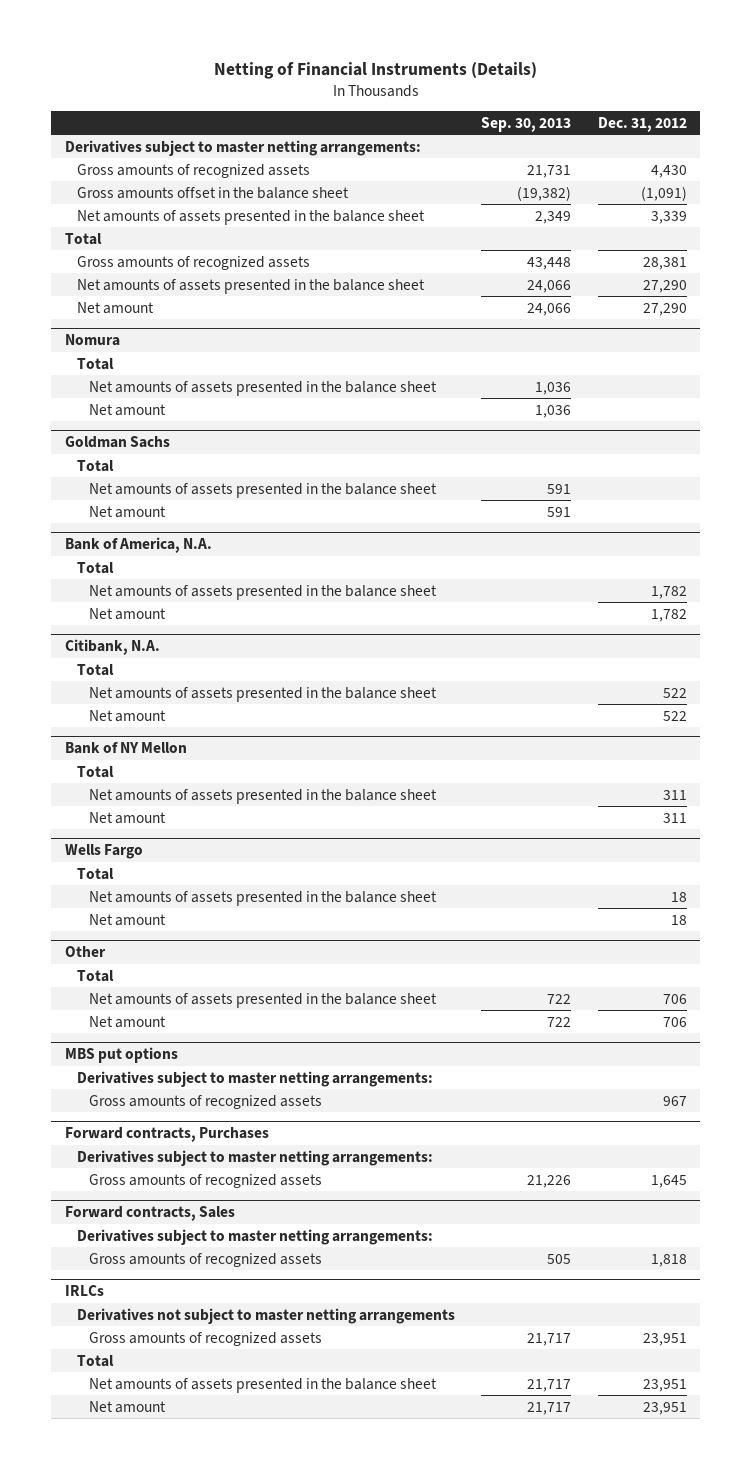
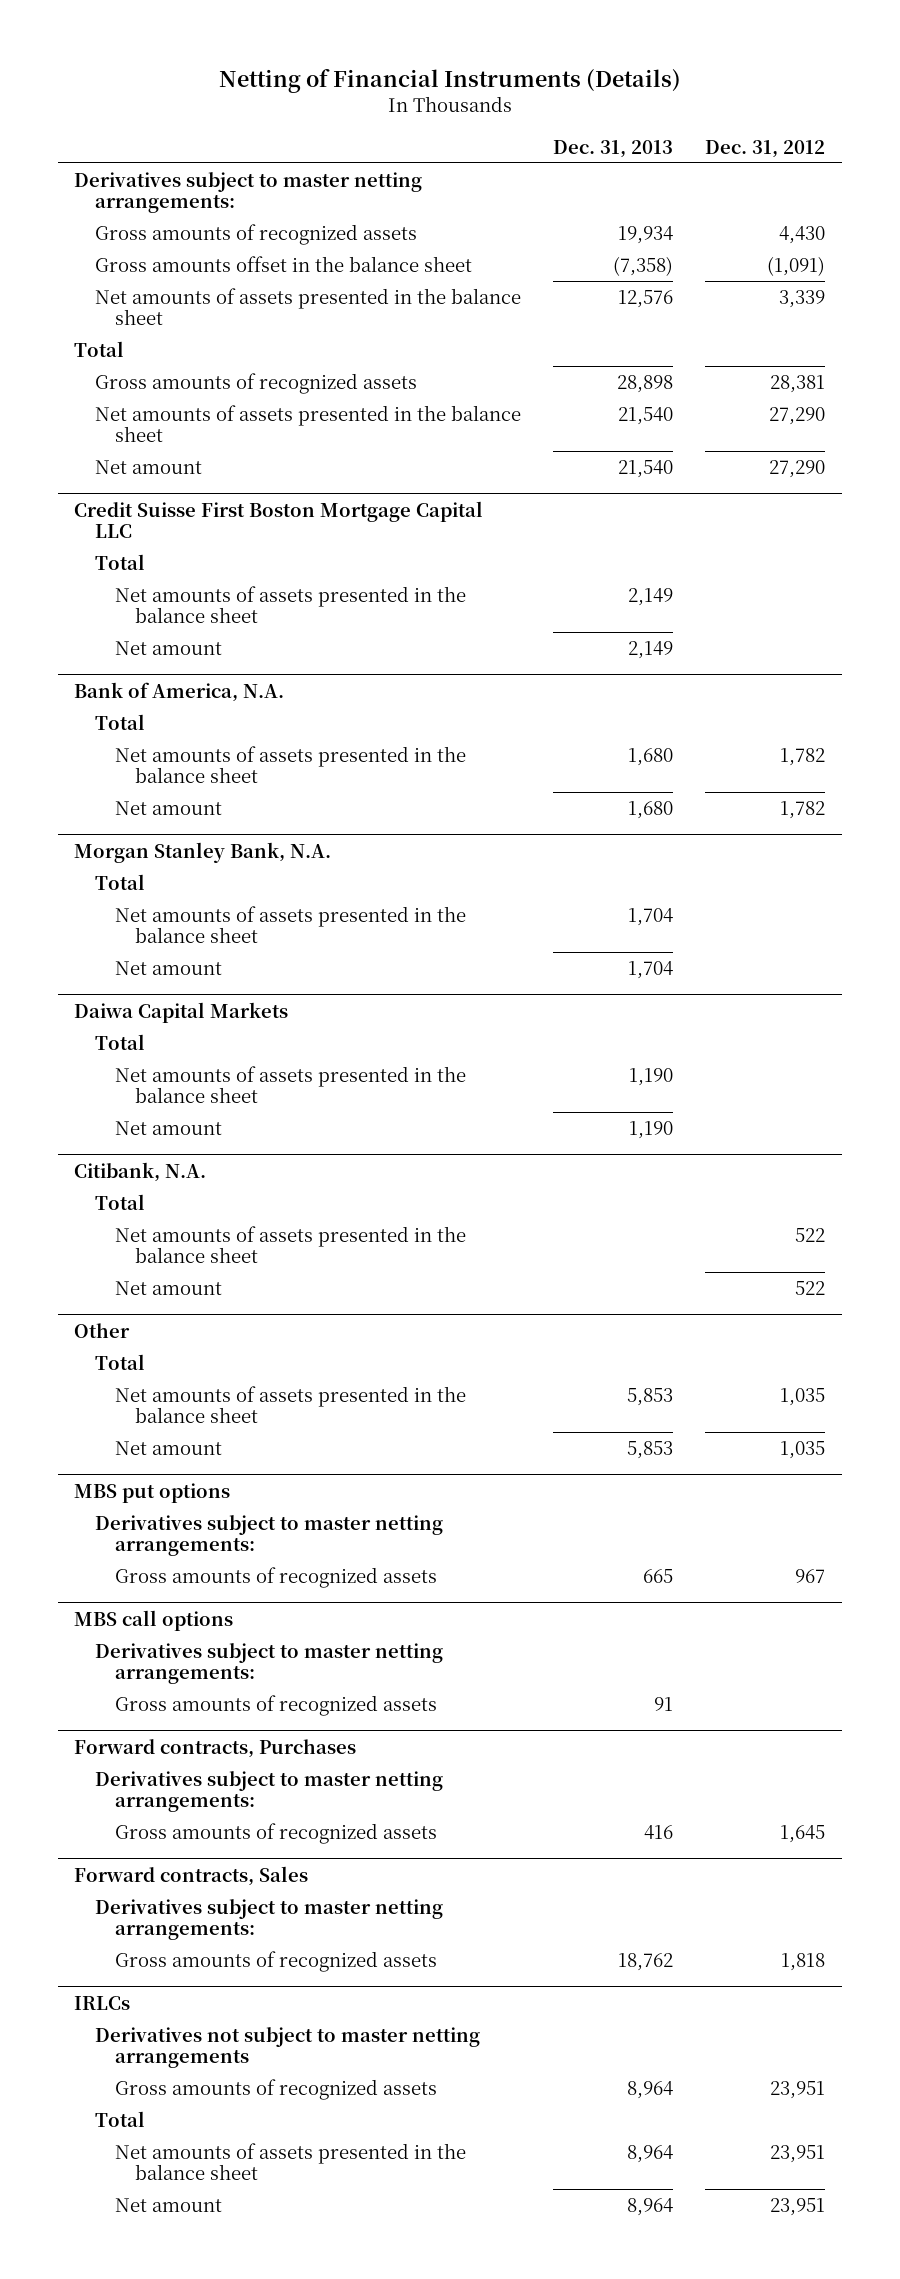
[481,116,572,132] Sep. 30, 2013 -> none
none -> [553,139,674,158] Dec. 31, 2013
[64,334,120,347] Nomura -> none
[76,357,114,370] Total -> none
[89,380,438,396] Net amounts of assets presented in the balance sheet -> none
[89,403,167,416] Net amount -> none
[64,436,170,449] Goldman Sachs -> none
none -> [74,500,484,539] Credit Suisse First Boston Mortgage Capital LLC
none -> [74,841,332,863] Morgan Stanley Bank, N.A.
none -> [94,873,145,890] Total
none -> [114,905,466,944] Net amounts of assets presented in the balance sheet
none -> [114,960,222,975] Net amount
none -> [74,1001,289,1023] Daiwa Capital Markets
none -> [94,1033,145,1050] Total
none -> [114,1065,466,1104] Net amounts of assets presented in the balance sheet
none -> [114,1120,222,1135] Net amount
[64,742,187,755] Bank of NY Mellon -> none
[76,765,114,778] Total -> none
[89,788,438,804] Net amounts of assets presented in the balance sheet -> none
[89,811,167,824] Net amount -> none
[64,844,143,860] Wells Fargo -> none
[76,867,114,880] Total -> none
[89,890,438,906] Net amounts of assets presented in the balance sheet -> none
[89,913,167,926] Net amount -> none
[662,993,687,1004] 706 -> [780,1387,826,1406] 1,035
[662,1016,687,1027] 706 -> [780,1440,826,1459] 1,035
none -> [74,1609,234,1631] MBS call options
none -> [94,1642,443,1685] Derivatives subject to master netting arrangements:
none -> [114,1694,437,1716] Gross amounts of recognized assets

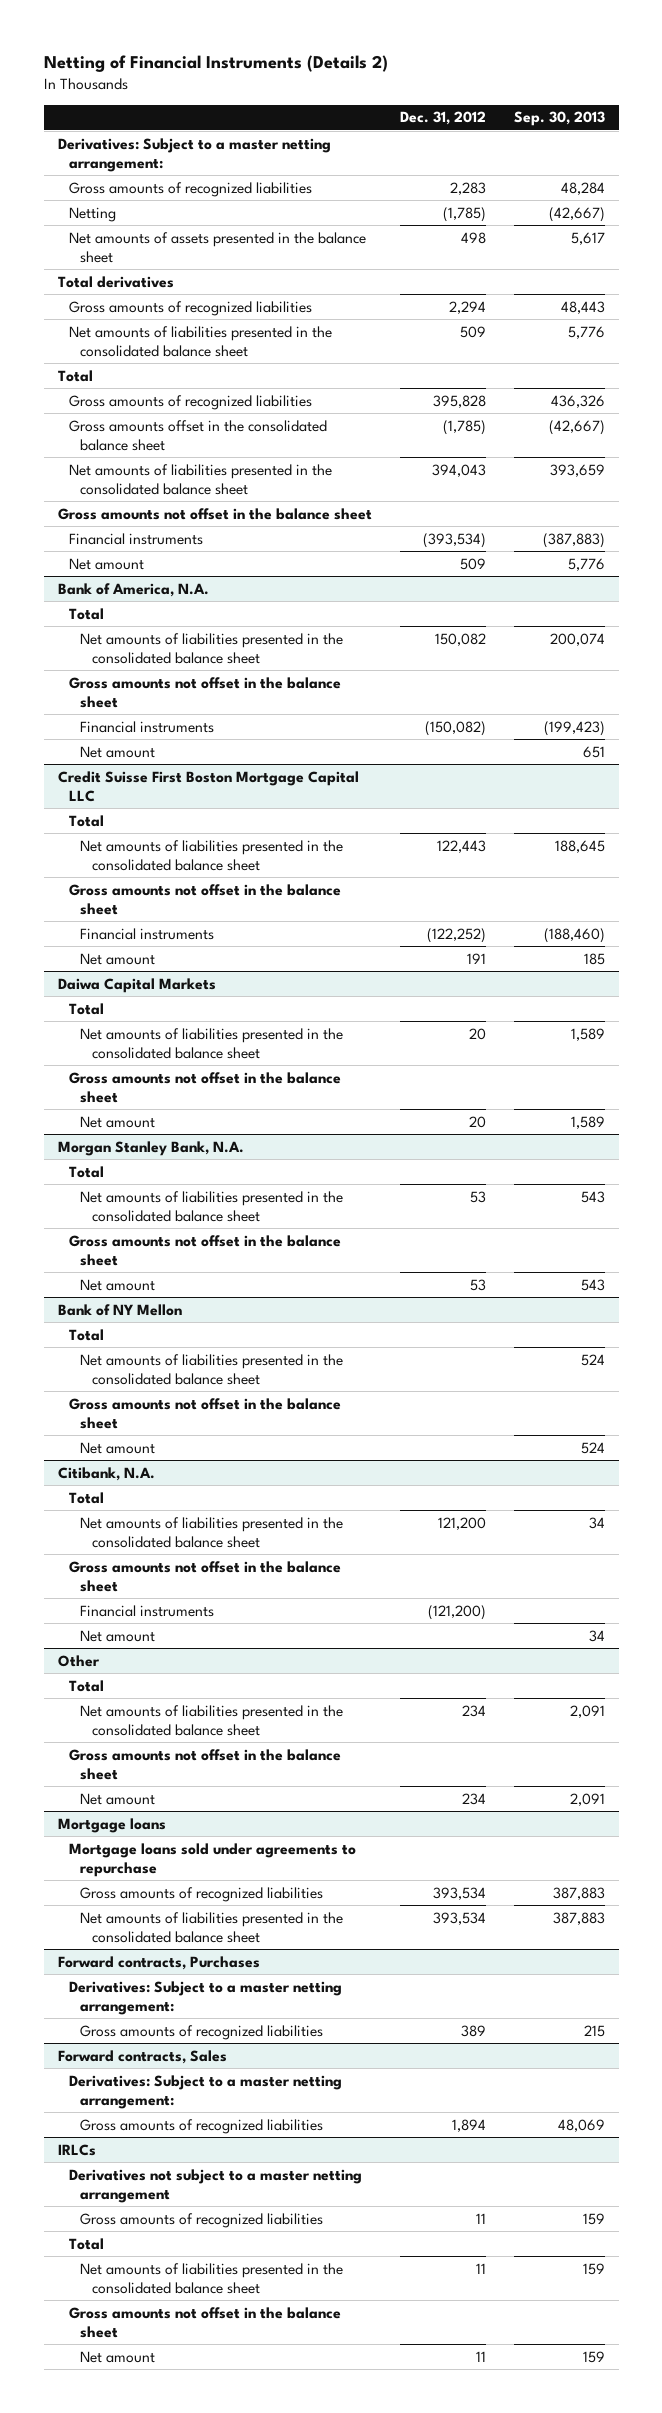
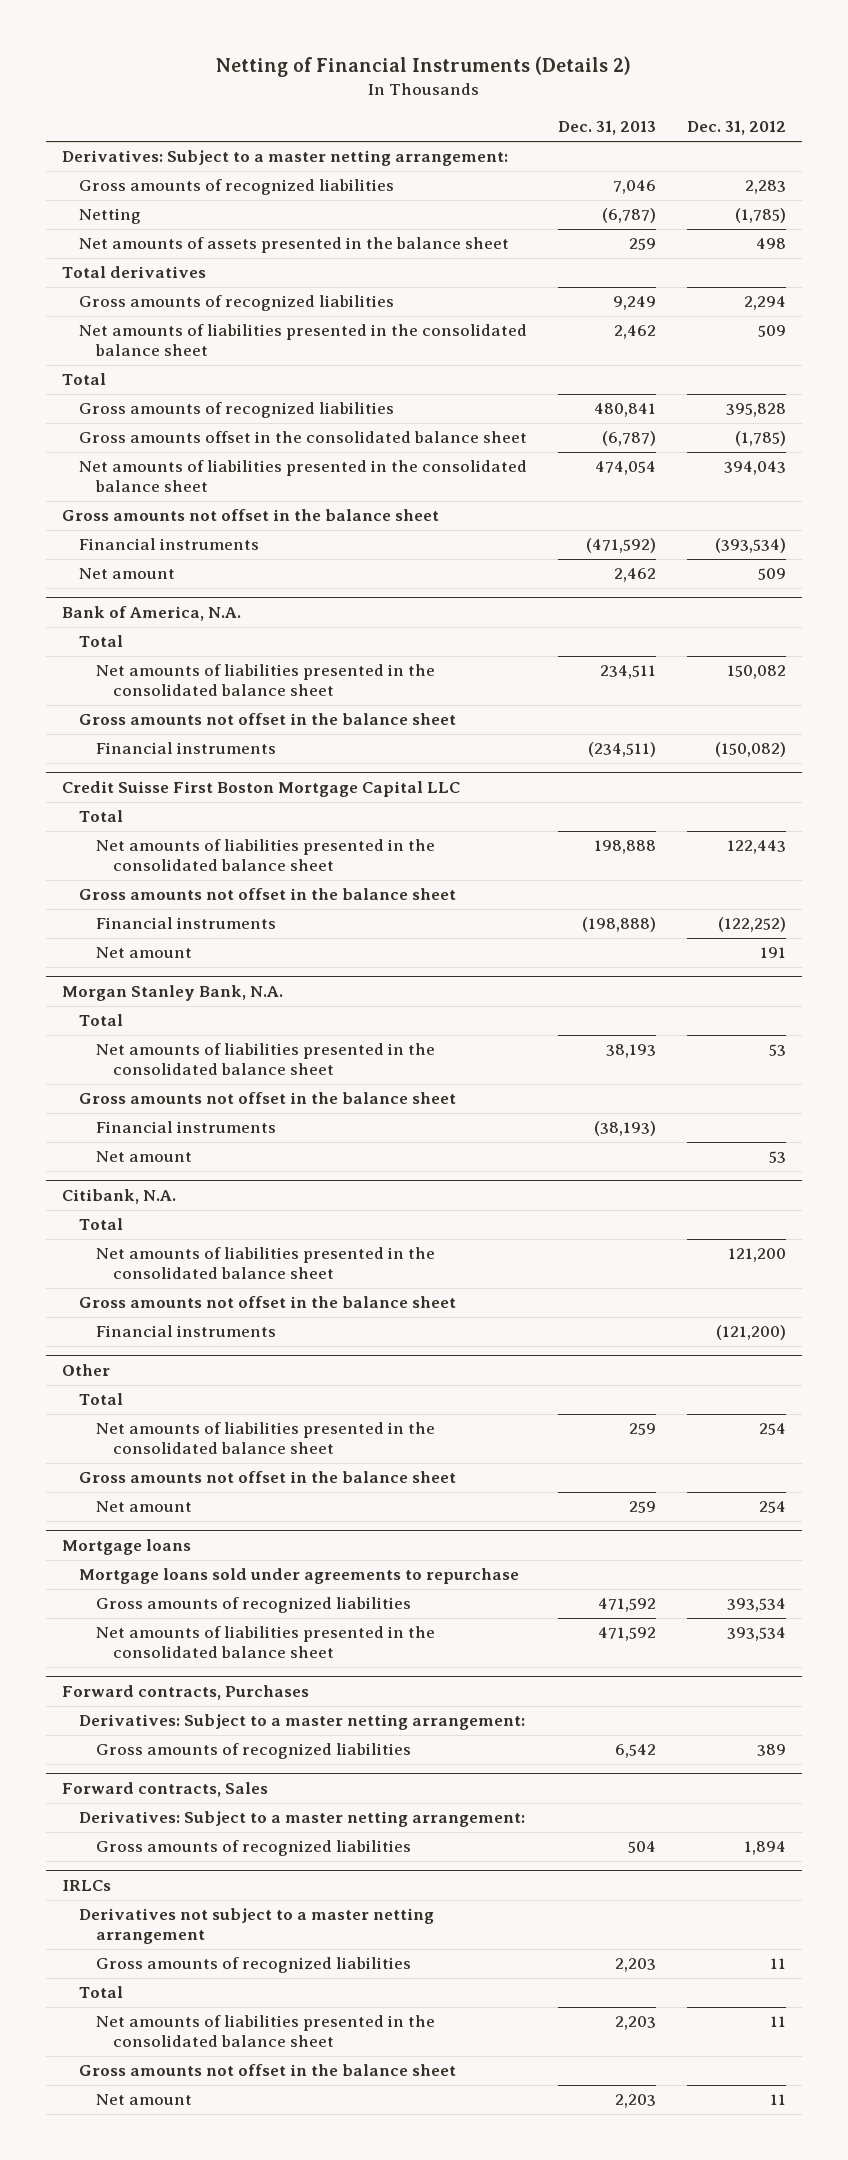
[513,111,605,127] Sep. 30, 2013 -> none
none -> [557,121,656,136] Dec. 31, 2013
[80,745,156,758] Net amount -> none
[57,977,216,993] Daiwa Capital Markets -> none
[69,1002,105,1015] Total -> none
[80,1027,344,1059] Net amounts of liabilities presented in the consolidated balance sheet -> none
[69,1071,342,1103] Gross amounts not offset in the balance sheet -> none
[80,1115,156,1128] Net amount -> none
none -> [95,1121,276,1134] Financial instruments
[57,1303,182,1316] Bank of NY Mellon -> none
[69,1328,105,1341] Total -> none
[80,1353,344,1385] Net amounts of liabilities presented in the consolidated balance sheet -> none
[69,1397,342,1429] Gross amounts not offset in the balance sheet -> none
[80,1441,156,1454] Net amount -> none
[80,1629,156,1642] Net amount -> none
[461,1704,486,1717] 234 -> [759,1423,787,1436] 254
[461,1792,486,1805] 234 -> [759,1501,787,1514] 254

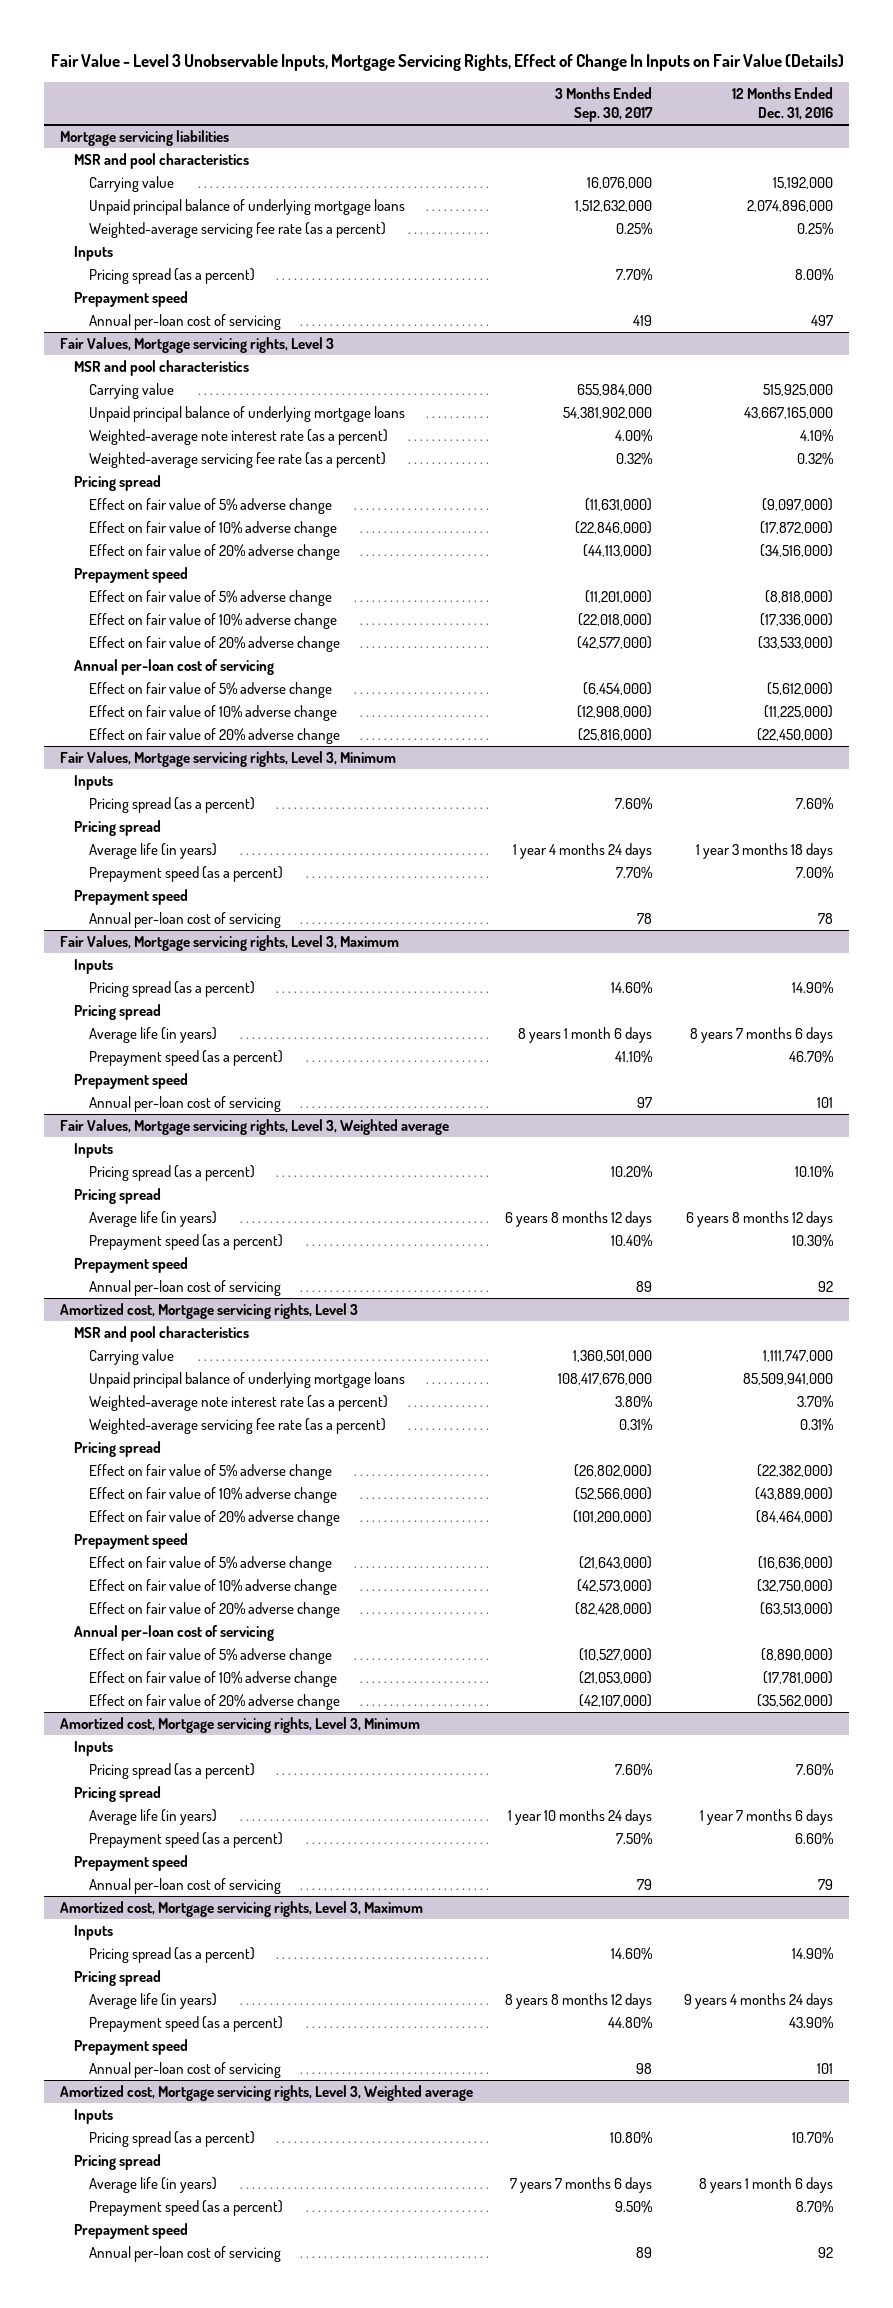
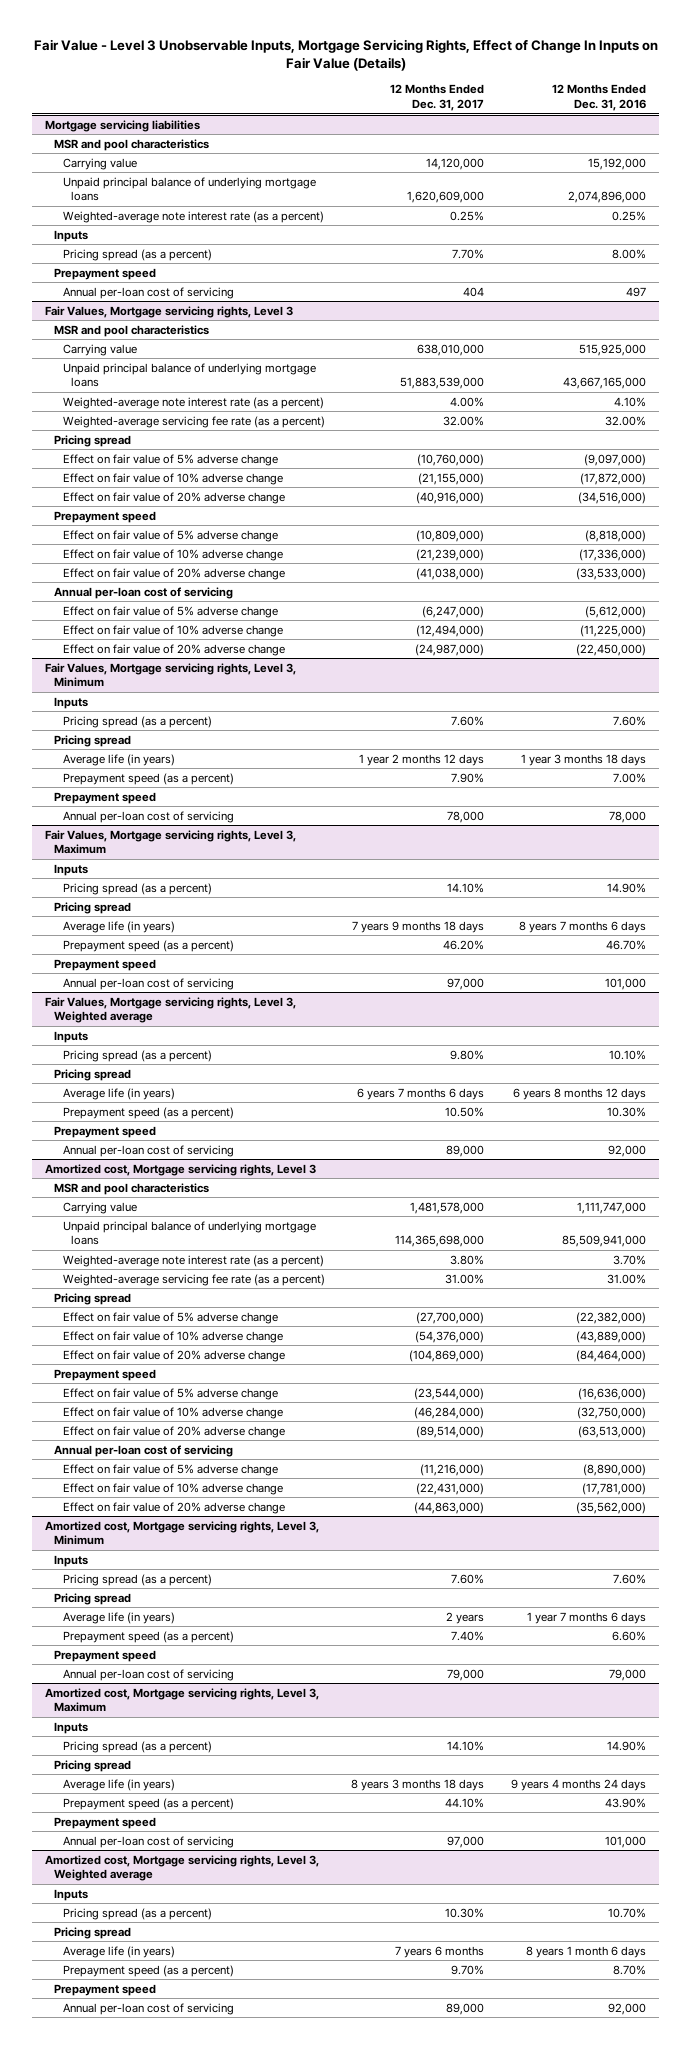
[555,86,654,122] 3 Months Ended Sep. 30, 2017 -> none
none -> [390,84,485,111] 12 Months Ended Dec. 31, 2017
[88,221,386,238] Weighted-average servicing fee rate (as a percent) -> [62,210,324,223] Weighted-average note interest rate (as a percent)
[797,451,834,465] 0.32% -> [604,415,646,426] 32.00%
[818,912,834,924] 78 -> [608,810,646,823] 78,000
[817,1096,834,1108] 101 -> [604,977,646,990] 101,000
[818,1280,834,1292] 92 -> [607,1144,646,1157] 92,000
[800,1417,834,1431] 0.31% -> [606,1273,646,1284] 31.00%
[818,1878,834,1890] 79 -> [608,1668,646,1681] 79,000
[817,2062,834,2074] 101 -> [604,1835,646,1848] 101,000
[818,2246,834,2258] 92 -> [607,2002,646,2015] 92,000

